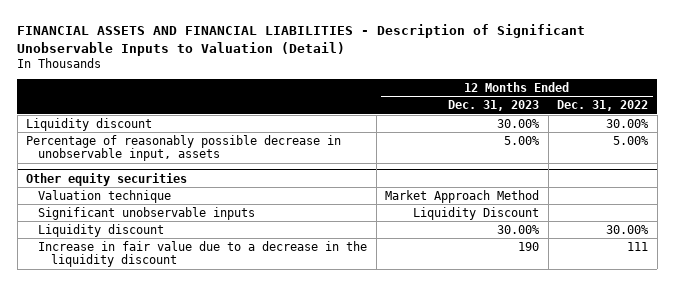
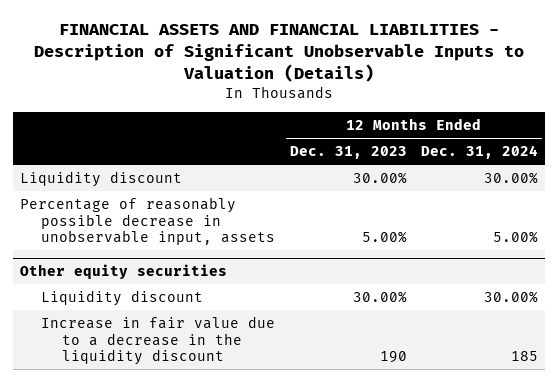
[17,23,586,56] FINANCIAL ASSETS AND FINANCIAL LIABILITIES - Description of Significant Unobservable Inputs to Valuation (Detail) -> [34,24,525,83] FINANCIAL ASSETS AND FINANCIAL LIABILITIES - Description of Significant Unobservable Inputs to Valuation (Details)
[557,100,649,112] Dec. 31, 2022 -> none
none -> [421,145,539,160] Dec. 31, 2024
[38,189,172,203] Valuation technique -> none
[38,206,256,220] Significant unobservable inputs -> none

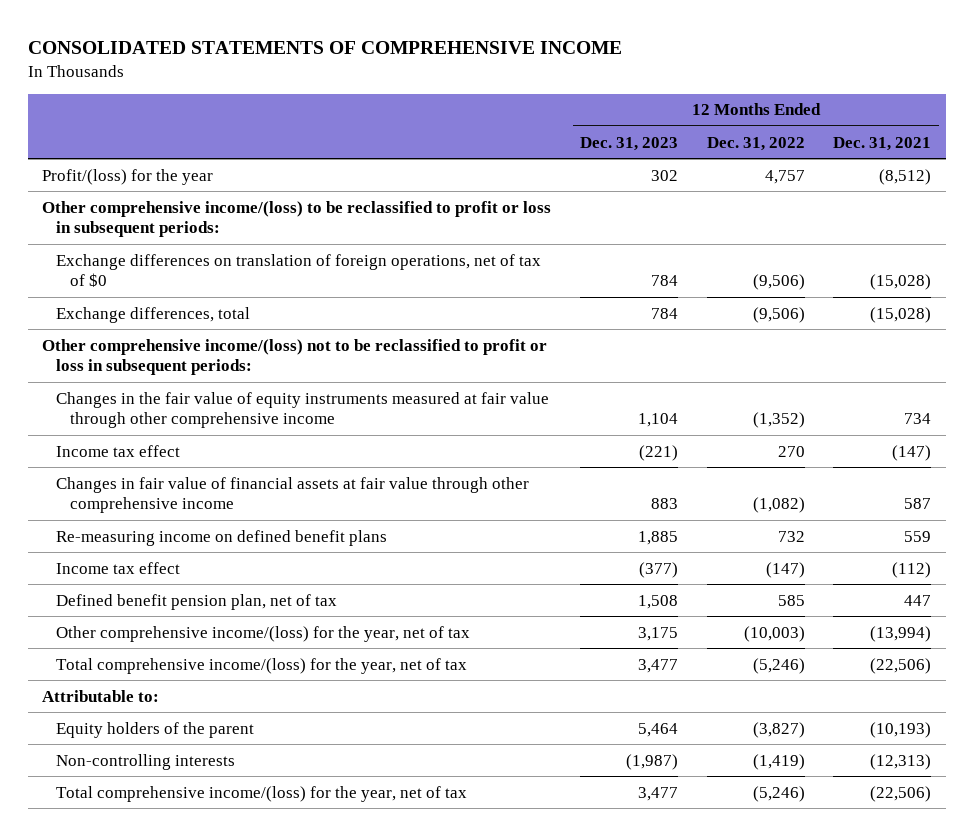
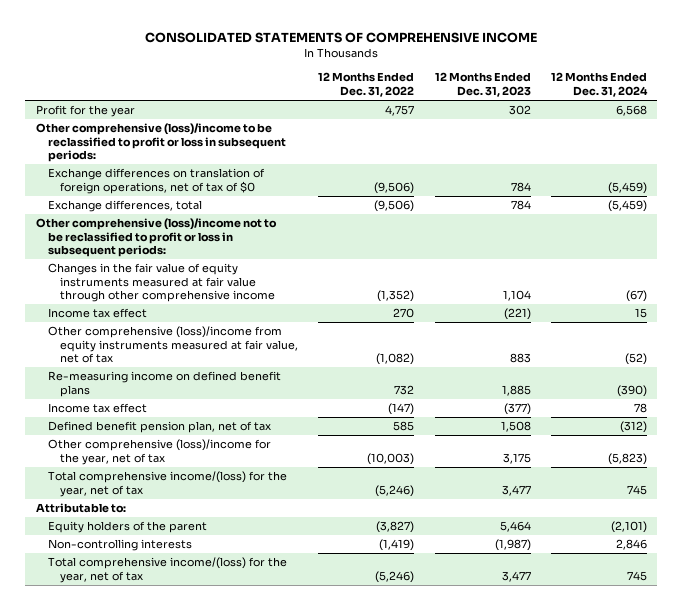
[833,136,932,151] Dec. 31, 2021 -> none
none -> [550,72,648,97] 12 Months Ended Dec. 31, 2024
[41,168,213,185] Profit/(loss) for the year -> [35,105,135,118] Profit for the year
[41,200,551,238] Other comprehensive income/(loss) to be reclassified to profit or loss in subsequent periods: -> [35,123,286,163] Other comprehensive (loss)/income to be reclassified to profit or loss in subsequent periods:
[41,338,547,376] Other comprehensive income/(loss) not to be reclassified to profit or loss in subsequent periods: -> [35,218,277,258] Other comprehensive (loss)/income not to be reclassified to profit or loss in subsequent periods:
[56,476,530,514] Changes in fair value of financial assets at fair value through other comprehensive income -> [47,326,298,364] Other comprehensive (loss)/income from equity instruments measured at fair value, net of tax
[56,625,471,642] Other comprehensive income/(loss) for the year, net of tax -> [47,439,271,465] Other comprehensive (loss)/income for the year, net of tax

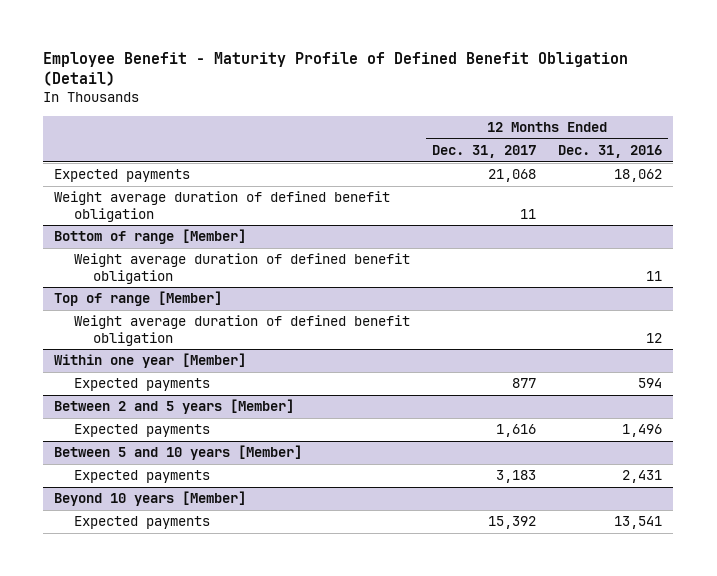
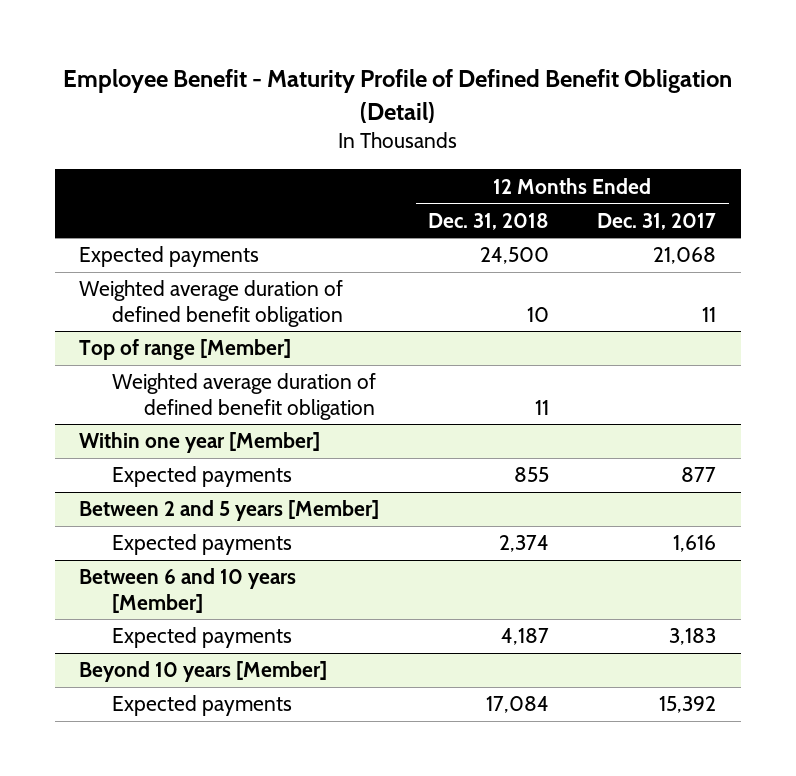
[558,145,663,159] Dec. 31, 2016 -> none
none -> [427,212,549,230] Dec. 31, 2018
[54,229,247,245] Bottom of range [Member] -> none
[73,253,410,284] Weight average duration of defined benefit obligation -> none
[54,191,391,222] Weight average duration of defined benefit obligation -> [79,280,344,327] Weighted average duration of defined benefit obligation
[73,315,410,346] Weight average duration of defined benefit obligation -> [111,373,376,420] Weighted average duration of defined benefit obligation
[54,445,303,461] Between 5 and 10 years [Member] -> [79,568,297,613] Between 6 and 10 years [Member]

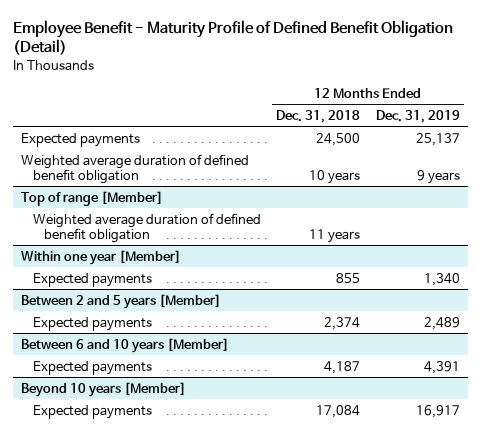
[597,212,717,230] Dec. 31, 2017 -> none
none -> [376,109,461,123] Dec. 31, 2019
[526,306,549,322] 10 -> [309,169,361,184] 10 years
[534,399,549,415] 11 -> [309,228,361,243] 11 years

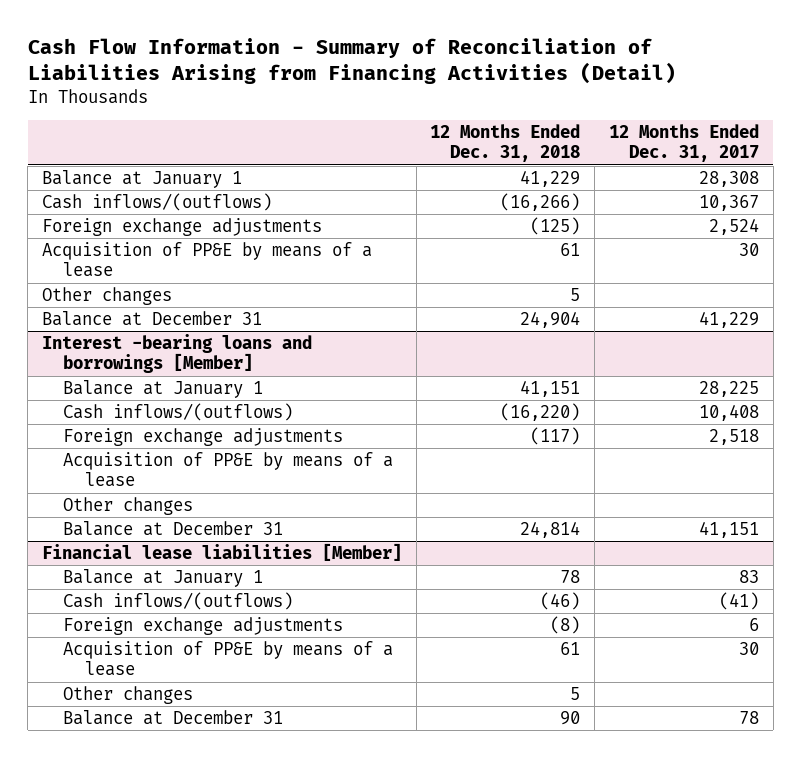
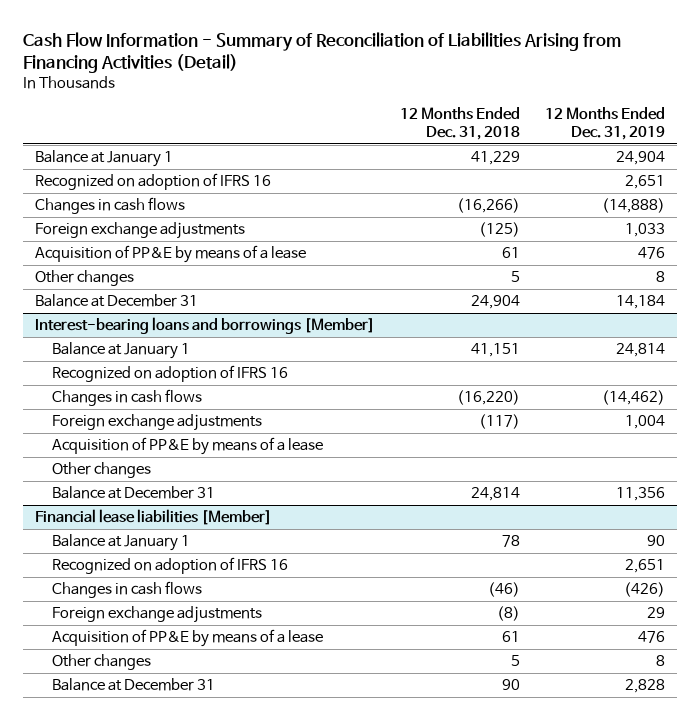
[608,124,759,163] 12 Months Ended Dec. 31, 2017 -> none
none -> [544,107,665,141] 12 Months Ended Dec. 31, 2019
none -> [35,172,272,190] Recognized on adoption of IFRS 16
[42,193,273,212] Cash inflows/(outflows) -> [35,196,186,214] Changes in cash flows
[42,334,313,374] Interest -bearing loans and borrowings [Member] -> [35,316,376,334] Interest-bearing loans and borrowings [Member]
none -> [52,364,289,382] Recognized on adoption of IFRS 16
[63,403,294,422] Cash inflows/(outflows) -> [52,388,203,406] Changes in cash flows
none -> [52,556,289,574] Recognized on adoption of IFRS 16
[63,592,294,611] Cash inflows/(outflows) -> [52,580,203,598] Changes in cash flows

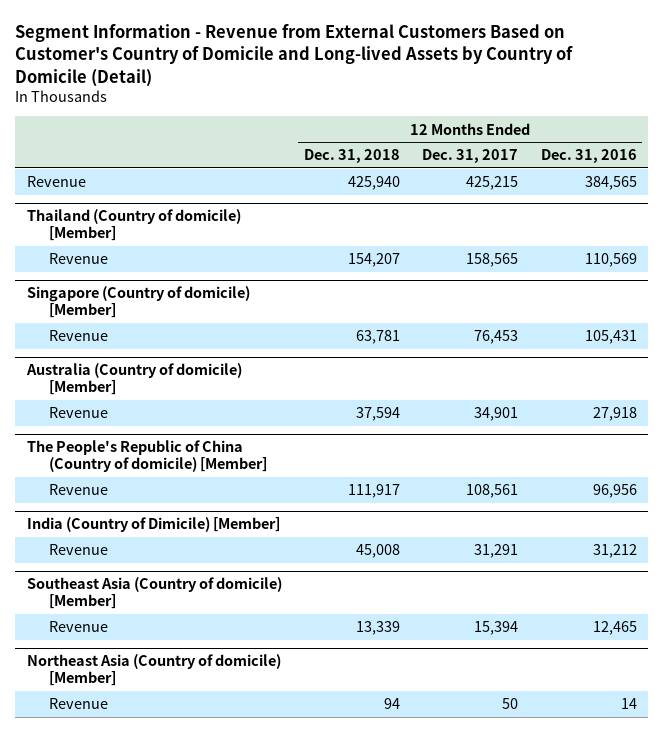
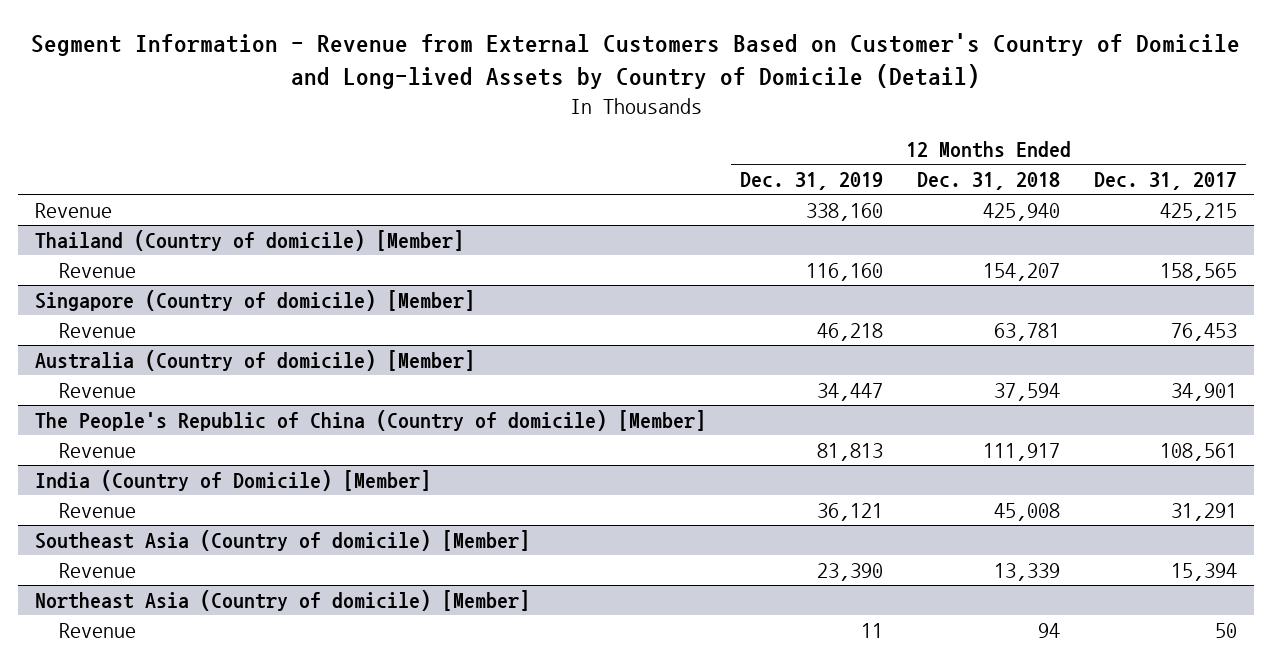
[540,149,637,164] Dec. 31, 2016 -> none
none -> [740,171,884,190] Dec. 31, 2019
[26,517,280,533] India (Country of Dimicile) [Member] -> [34,469,431,491] India (Country of Domicile) [Member]

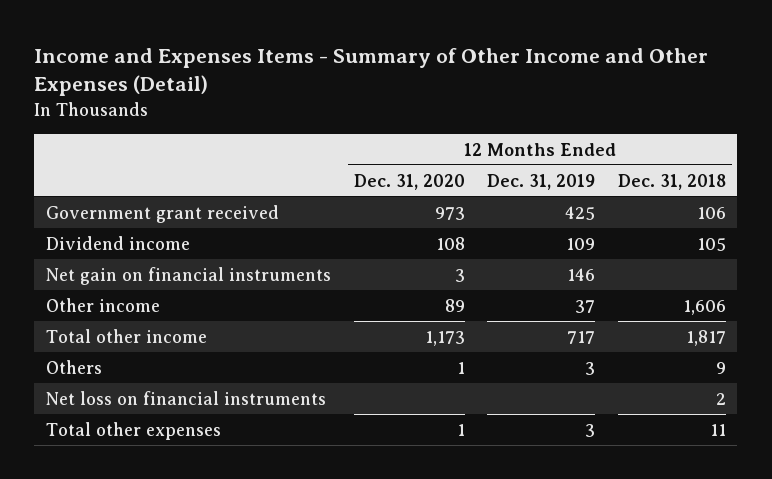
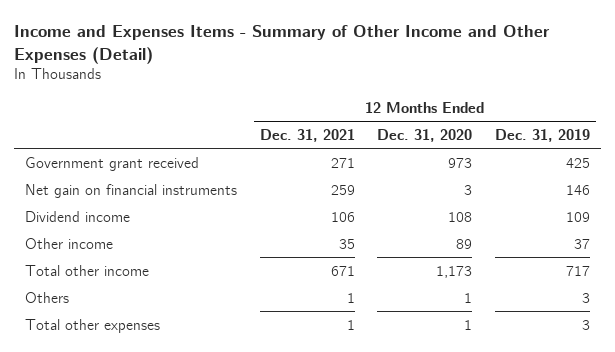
[617,173,726,190] Dec. 31, 2018 -> none
none -> [259,128,355,142] Dec. 31, 2021
[45,235,190,250] Dividend income -> [25,210,131,222] Dividend income
[45,390,326,405] Net loss on financial instruments -> none

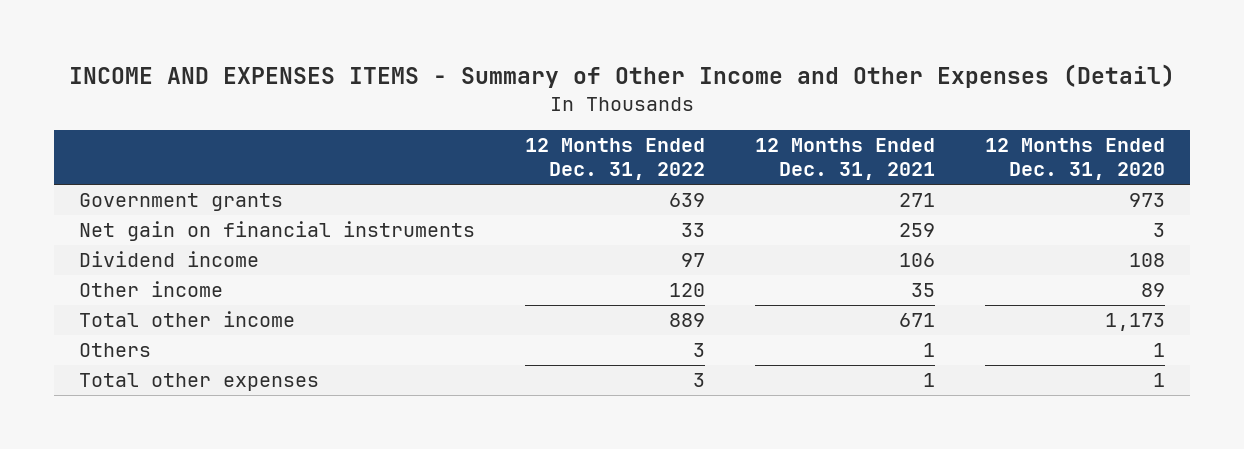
[14,24,551,64] Income and Expenses Items - Summary of Other Income and Other Expenses (Detail) -> [69,64,1176,89] INCOME AND EXPENSES ITEMS - Summary of Other Income and Other Expenses (Detail)
[494,128,590,142] Dec. 31, 2019 -> none
none -> [525,138,706,181] 12 Months Ended Dec. 31, 2022
[25,156,200,171] Government grant received -> [79,193,284,212] Government grants

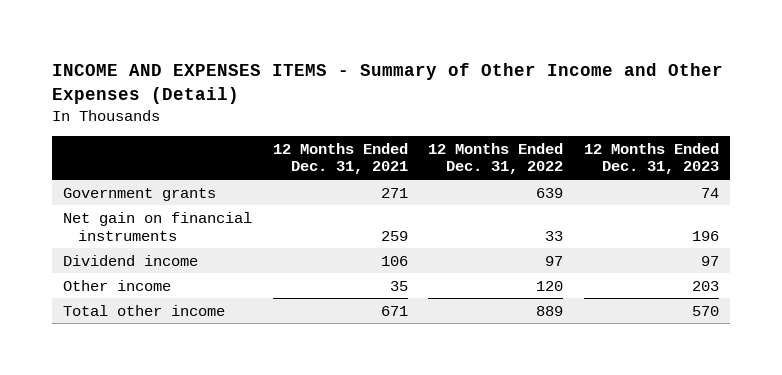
[985,138,1166,181] 12 Months Ended Dec. 31, 2020 -> none
none -> [584,142,720,175] 12 Months Ended Dec. 31, 2023
[79,343,152,358] Others -> none
[79,373,320,392] Total other expenses -> none

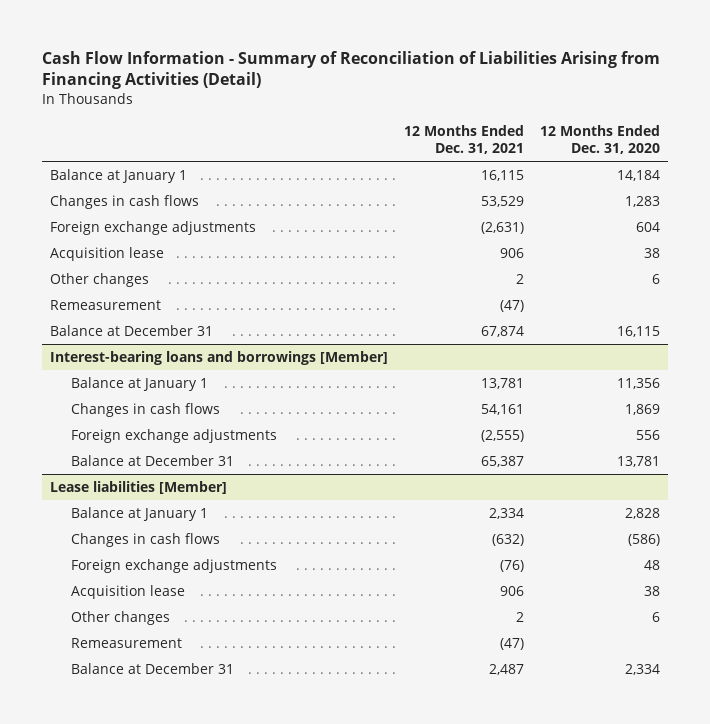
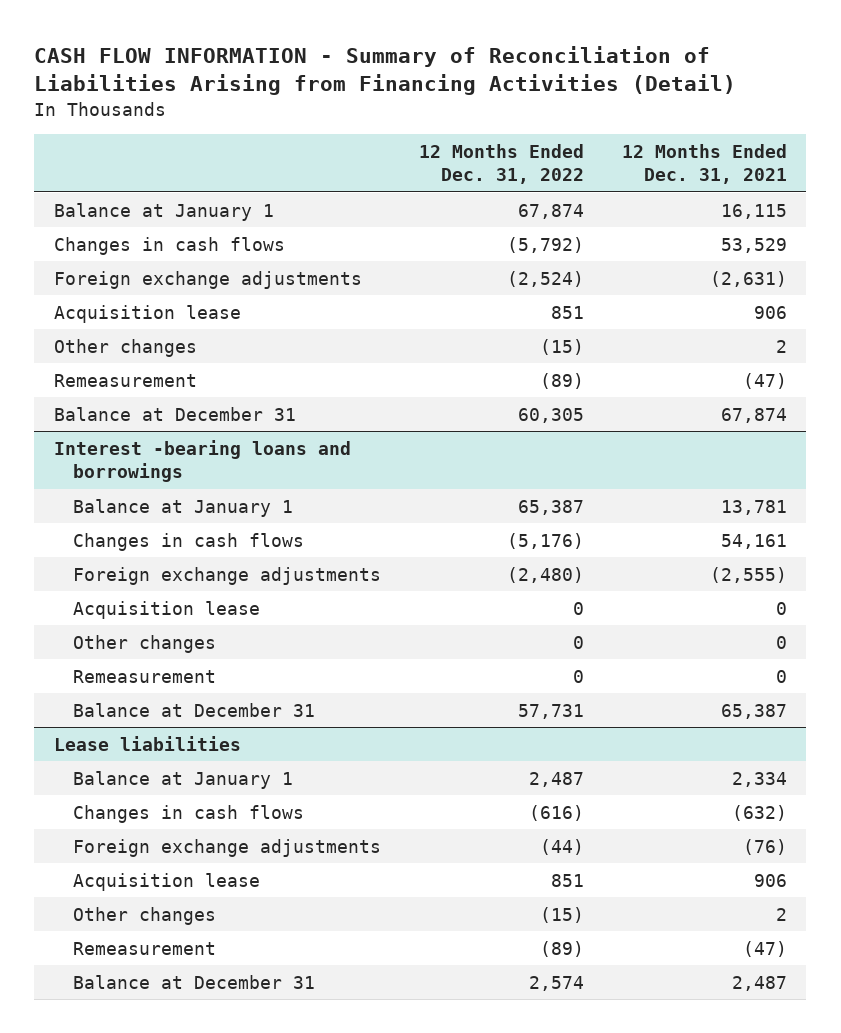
[42,50,661,90] Cash Flow Information - Summary of Reconciliation of Liabilities Arising from Financing Activities (Detail) -> [34,45,737,96] CASH FLOW INFORMATION - Summary of Reconciliation of Liabilities Arising from Financing Activities (Detail)
[539,125,660,155] 12 Months Ended Dec. 31, 2020 -> none
none -> [419,143,585,185] 12 Months Ended Dec. 31, 2022
[50,350,389,365] Interest-bearing loans and borrowings [Member] -> [53,439,351,483] Interest -bearing loans and borrowings
none -> [72,600,260,619] Acquisition lease
none -> [72,634,216,653] Other changes
none -> [72,669,216,683] Remeasurement
[50,480,228,494] Lease liabilities [Member] -> [53,735,241,751] Lease liabilities

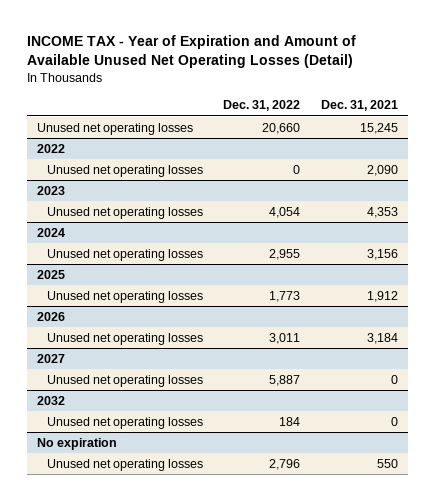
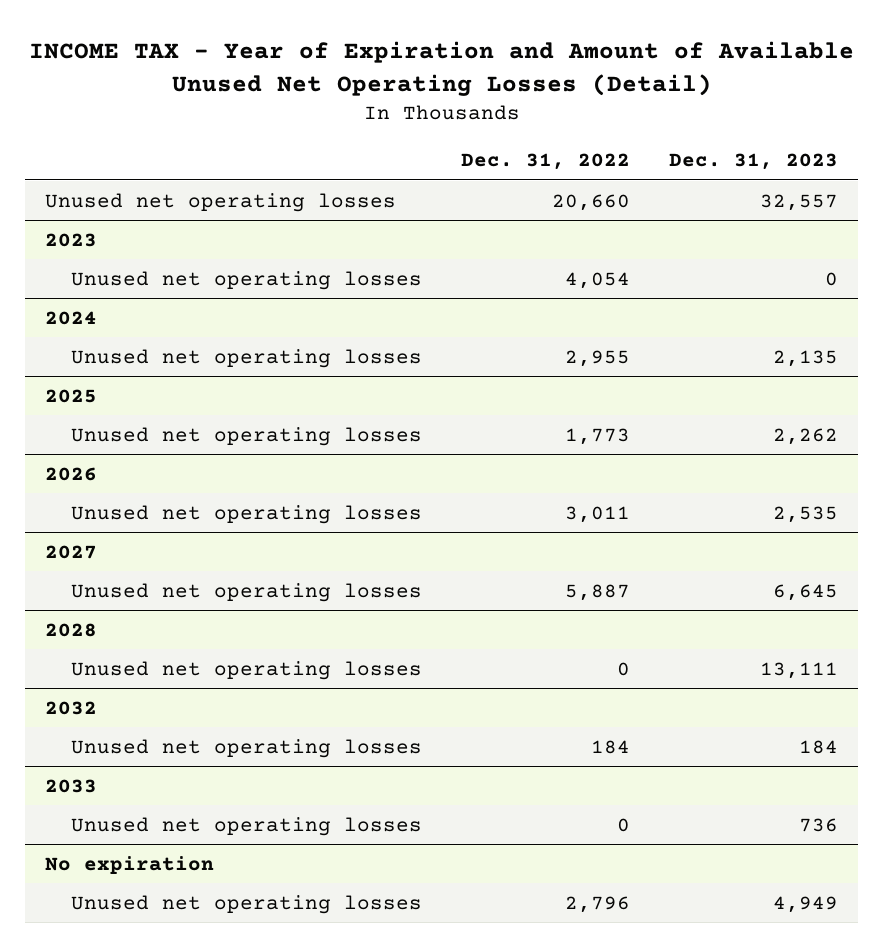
[321,100,399,112] Dec. 31, 2021 -> none
none -> [669,153,839,171] Dec. 31, 2023
[37,143,66,153] 2022 -> none
[46,164,203,177] Unused net operating losses -> none
none -> [44,622,97,637] 2028
none -> [70,660,422,680] Unused net operating losses
none -> [44,778,97,793] 2033
none -> [70,816,422,836] Unused net operating losses

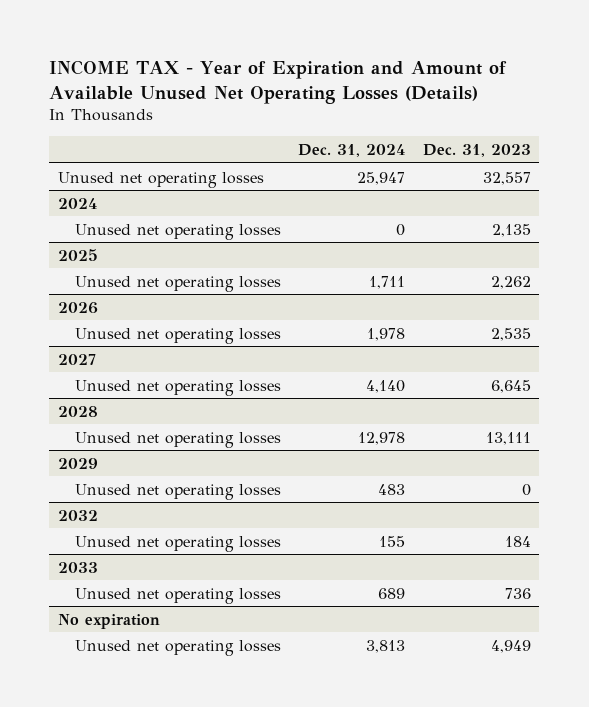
[28,40,854,96] INCOME TAX - Year of Expiration and Amount of Available Unused Net Operating Losses (Detail) -> [49,60,508,104] INCOME TAX - Year of Expiration and Amount of Available Unused Net Operating Losses (Details)
[461,153,631,171] Dec. 31, 2022 -> none
none -> [298,143,406,157] Dec. 31, 2024
[44,232,97,247] 2023 -> none
[70,270,422,290] Unused net operating losses -> none
none -> [58,457,99,469] 2029
none -> [75,483,282,500] Unused net operating losses

